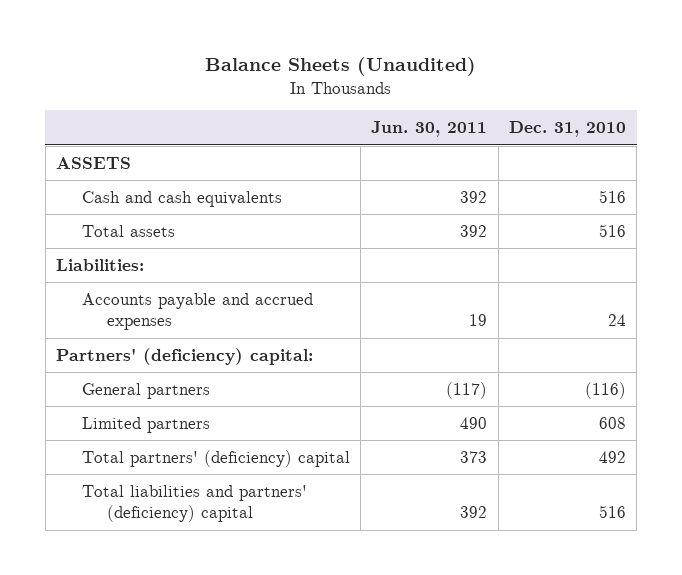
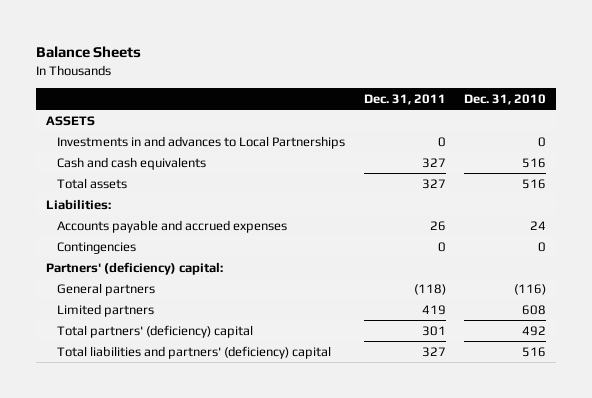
[204,57,476,77] Balance Sheets (Unaudited) -> [36,45,142,58] Balance Sheets
[371,121,488,138] Jun. 30, 2011 -> none
none -> [363,93,446,105] Dec. 31, 2011
none -> [56,135,345,149] Investments in and advances to Local Partnerships
none -> [56,241,136,254] Contingencies

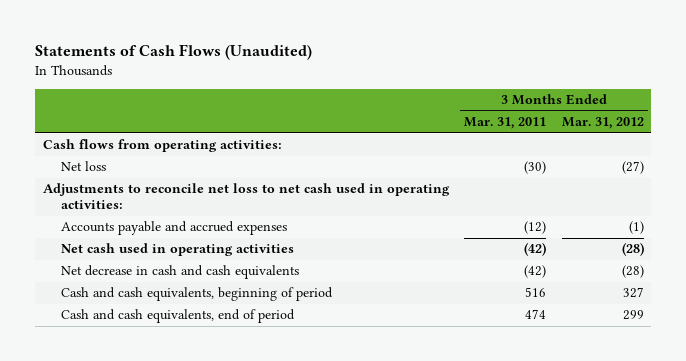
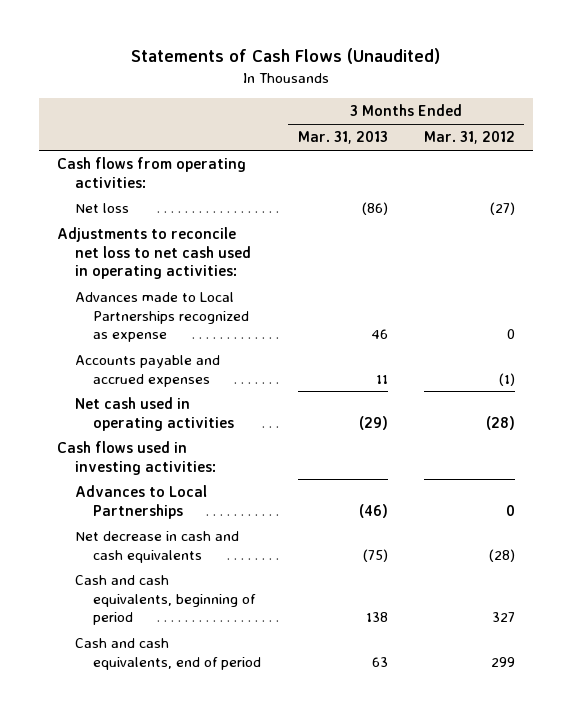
[464,117,547,130] Mar. 31, 2011 -> none
none -> [297,131,388,145] Mar. 31, 2013
none -> [75,292,249,342] Advances made to Local Partnerships recognized as expense
none -> [57,441,217,475] Cash flows used in investing activities:
none -> [75,485,208,519] Advances to Local Partnerships

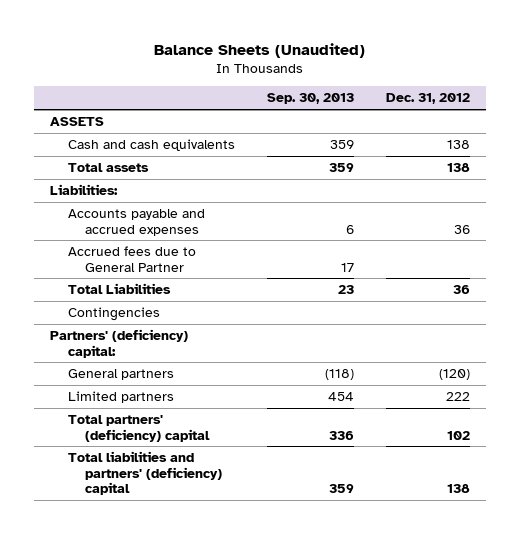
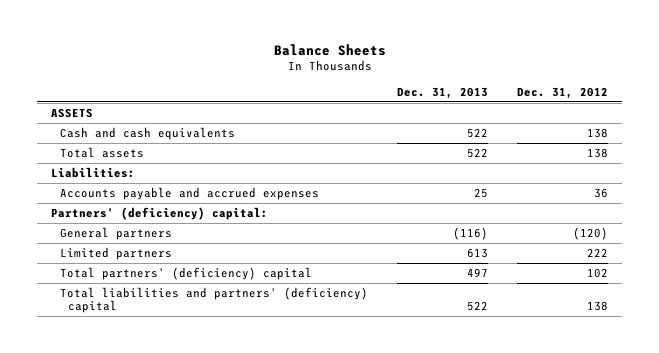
[153,42,365,58] Balance Sheets (Unaudited) -> [273,43,386,56] Balance Sheets
[266,93,354,105] Sep. 30, 2013 -> none
none -> [396,86,488,99] Dec. 31, 2013
[67,245,196,272] Accrued fees due to General Partner -> none
[67,282,171,294] Total Liabilities -> none
[67,306,160,321] Contingencies -> none

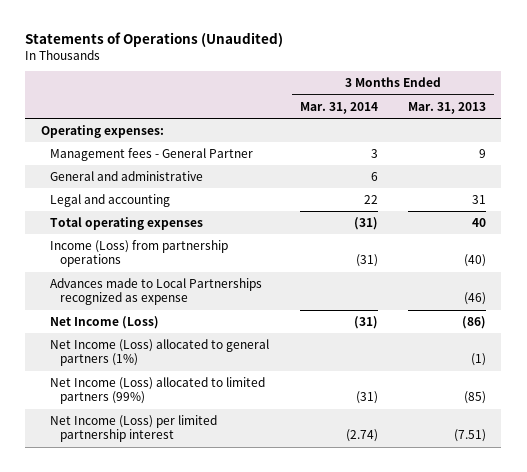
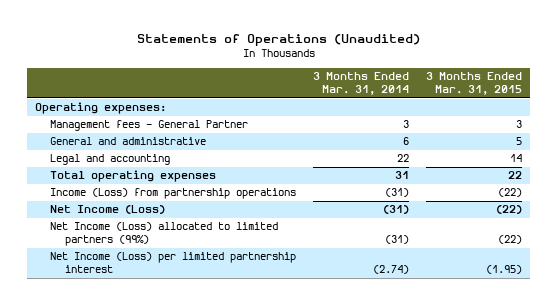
[408,101,487,114] Mar. 31, 2013 -> none
none -> [425,72,522,96] 3 Months Ended Mar. 31, 2015
[353,216,378,230] (31) -> [395,171,410,180] 31
[50,277,263,306] Advances made to Local Partnerships recognized as expense -> none
[50,338,270,367] Net Income (Loss) allocated to general partners (1%) -> none

